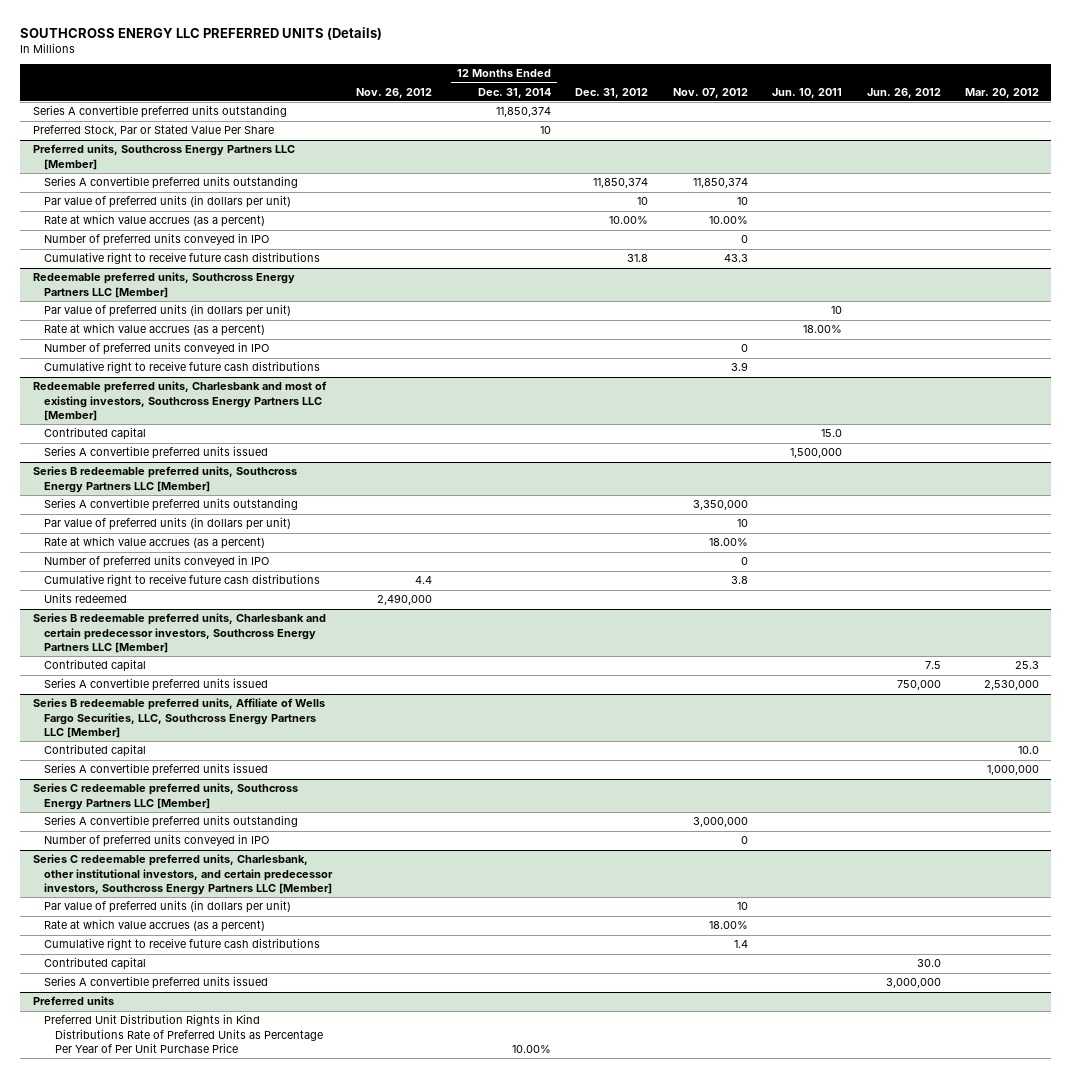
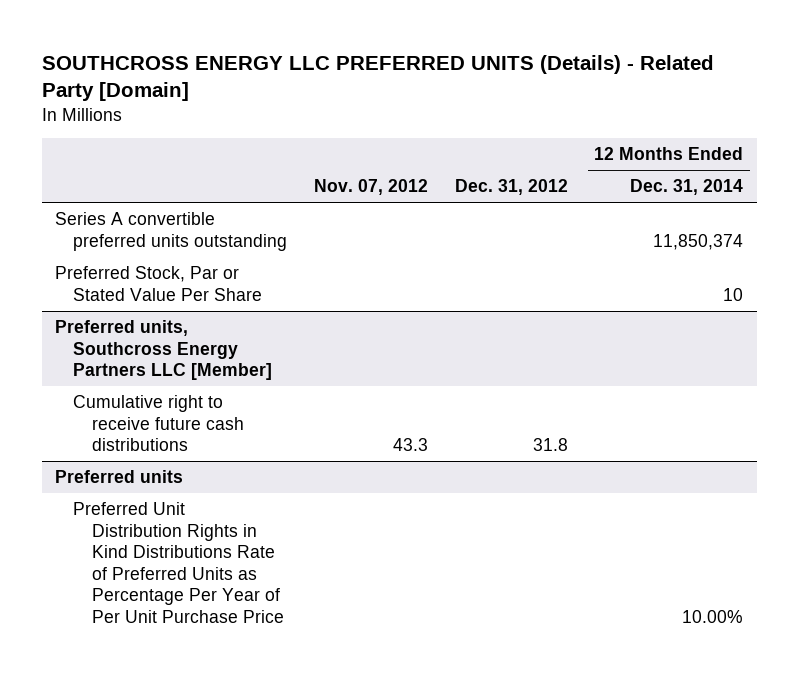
[20,26,383,40] SOUTHCROSS ENERGY LLC PREFERRED UNITS (Details) -> [42,54,715,101] SOUTHCROSS ENERGY LLC PREFERRED UNITS (Details) - Related Party [Domain]
[356,87,433,98] Nov. 26, 2012 -> none
[772,87,843,98] Jun. 10, 2011 -> none
[866,87,941,98] Jun. 26, 2012 -> none
[965,87,1040,98] Mar. 20, 2012 -> none
[43,176,298,190] Series A convertible preferred units outstanding -> none
[43,195,291,209] Par value of preferred units (in dollars per unit) -> none
[43,214,265,228] Rate at which value accrues (as a percent) -> none
[43,233,269,247] Number of preferred units conveyed in IPO -> none
[32,272,295,298] Redeemable preferred units, Southcross Energy Partners LLC [Member] -> none
[43,304,291,318] Par value of preferred units (in dollars per unit) -> none
[43,323,265,337] Rate at which value accrues (as a percent) -> none
[43,342,269,356] Number of preferred units conveyed in IPO -> none
[43,361,320,374] Cumulative right to receive future cash distributions -> none
[32,381,327,421] Redeemable preferred units, Charlesbank and most of existing investors, Southcross Energy Partners LLC [Member] -> none
[43,427,146,441] Contributed capital -> none
[43,446,268,460] Series A convertible preferred units issued -> none
[32,466,297,493] Series B redeemable preferred units, Southcross Energy Partners LLC [Member] -> none
[43,498,298,512] Series A convertible preferred units outstanding -> none
[43,517,291,531] Par value of preferred units (in dollars per unit) -> none
[43,536,265,550] Rate at which value accrues (as a percent) -> none
[43,555,269,569] Number of preferred units conveyed in IPO -> none
[43,574,320,587] Cumulative right to receive future cash distributions -> none
[43,593,127,604] Units redeemed -> none
[32,613,326,653] Series B redeemable preferred units, Charlesbank and certain predecessor investors, Southcross Energy Partners LLC [Member] -> none
[43,659,146,673] Contributed capital -> none
[43,678,268,692] Series A convertible preferred units issued -> none
[32,698,325,738] Series B redeemable preferred units, Affiliate of Wells Fargo Securities, LLC, Southcross Energy Partners LLC [Member] -> none
[43,744,146,758] Contributed capital -> none
[43,763,268,777] Series A convertible preferred units issued -> none
[32,783,298,810] Series C redeemable preferred units, Southcross Energy Partners LLC [Member] -> none
[43,815,298,829] Series A convertible preferred units outstanding -> none
[43,834,269,848] Number of preferred units conveyed in IPO -> none
[32,854,333,895] Series C redeemable preferred units, Charlesbank, other institutional investors, and certain predecessor investors, Southcross Energy Partners LLC [Member] -> none
[43,900,291,914] Par value of preferred units (in dollars per unit) -> none
[43,919,265,933] Rate at which value accrues (as a percent) -> none
[43,938,320,951] Cumulative right to receive future cash distributions -> none
[43,957,146,971] Contributed capital -> none
[43,976,268,990] Series A convertible preferred units issued -> none

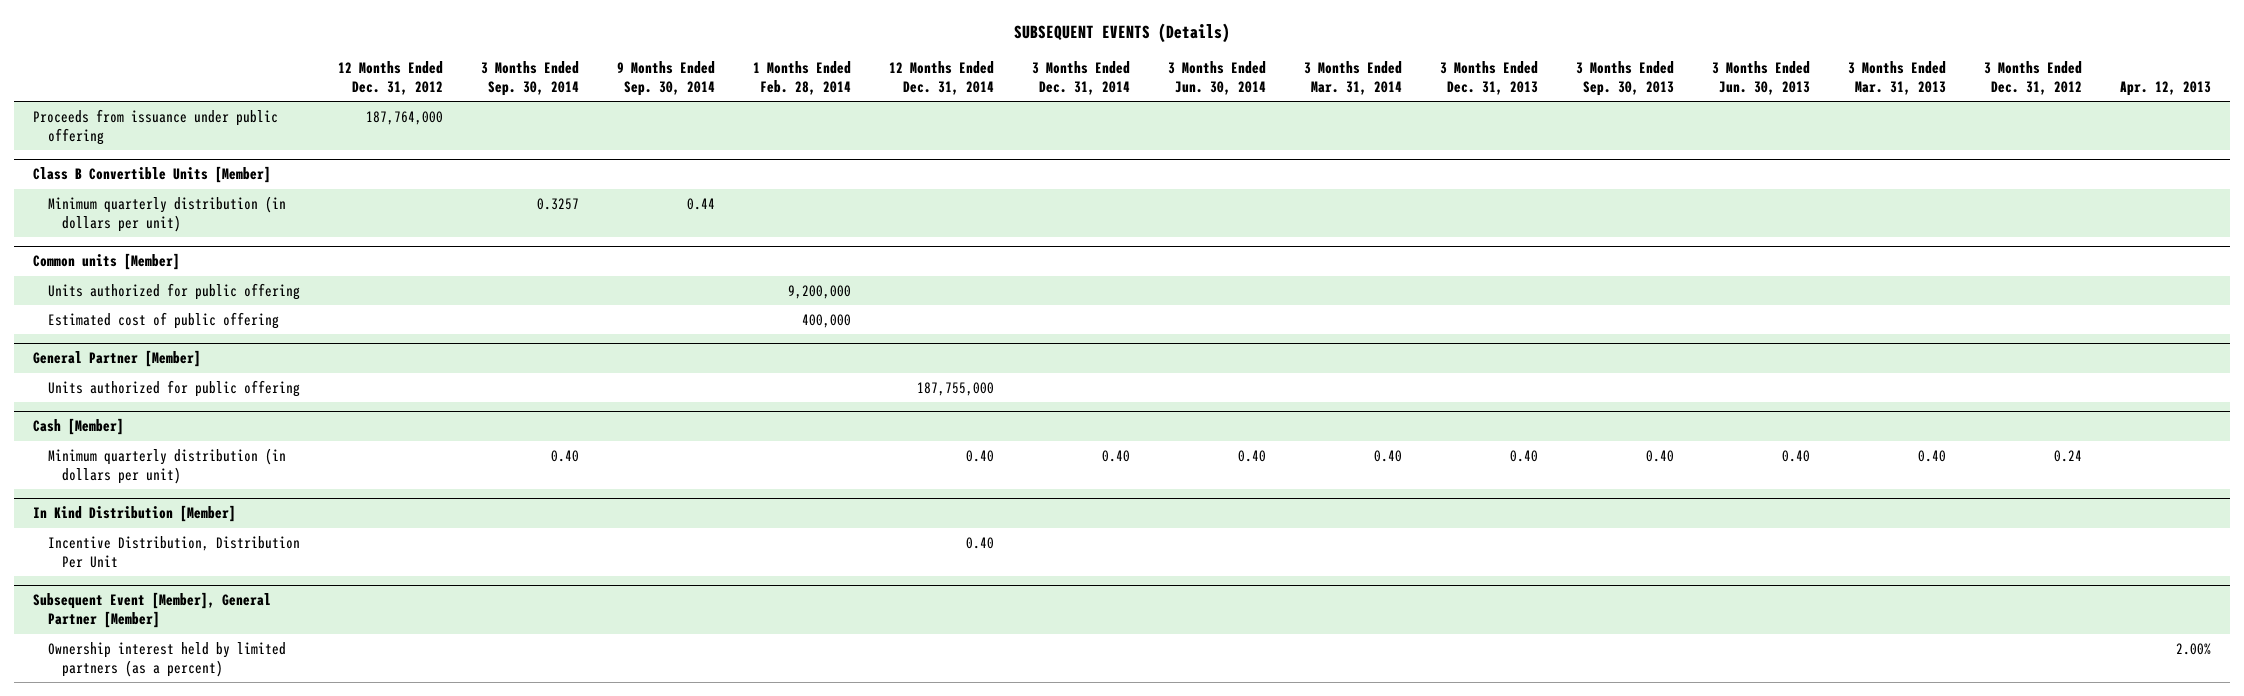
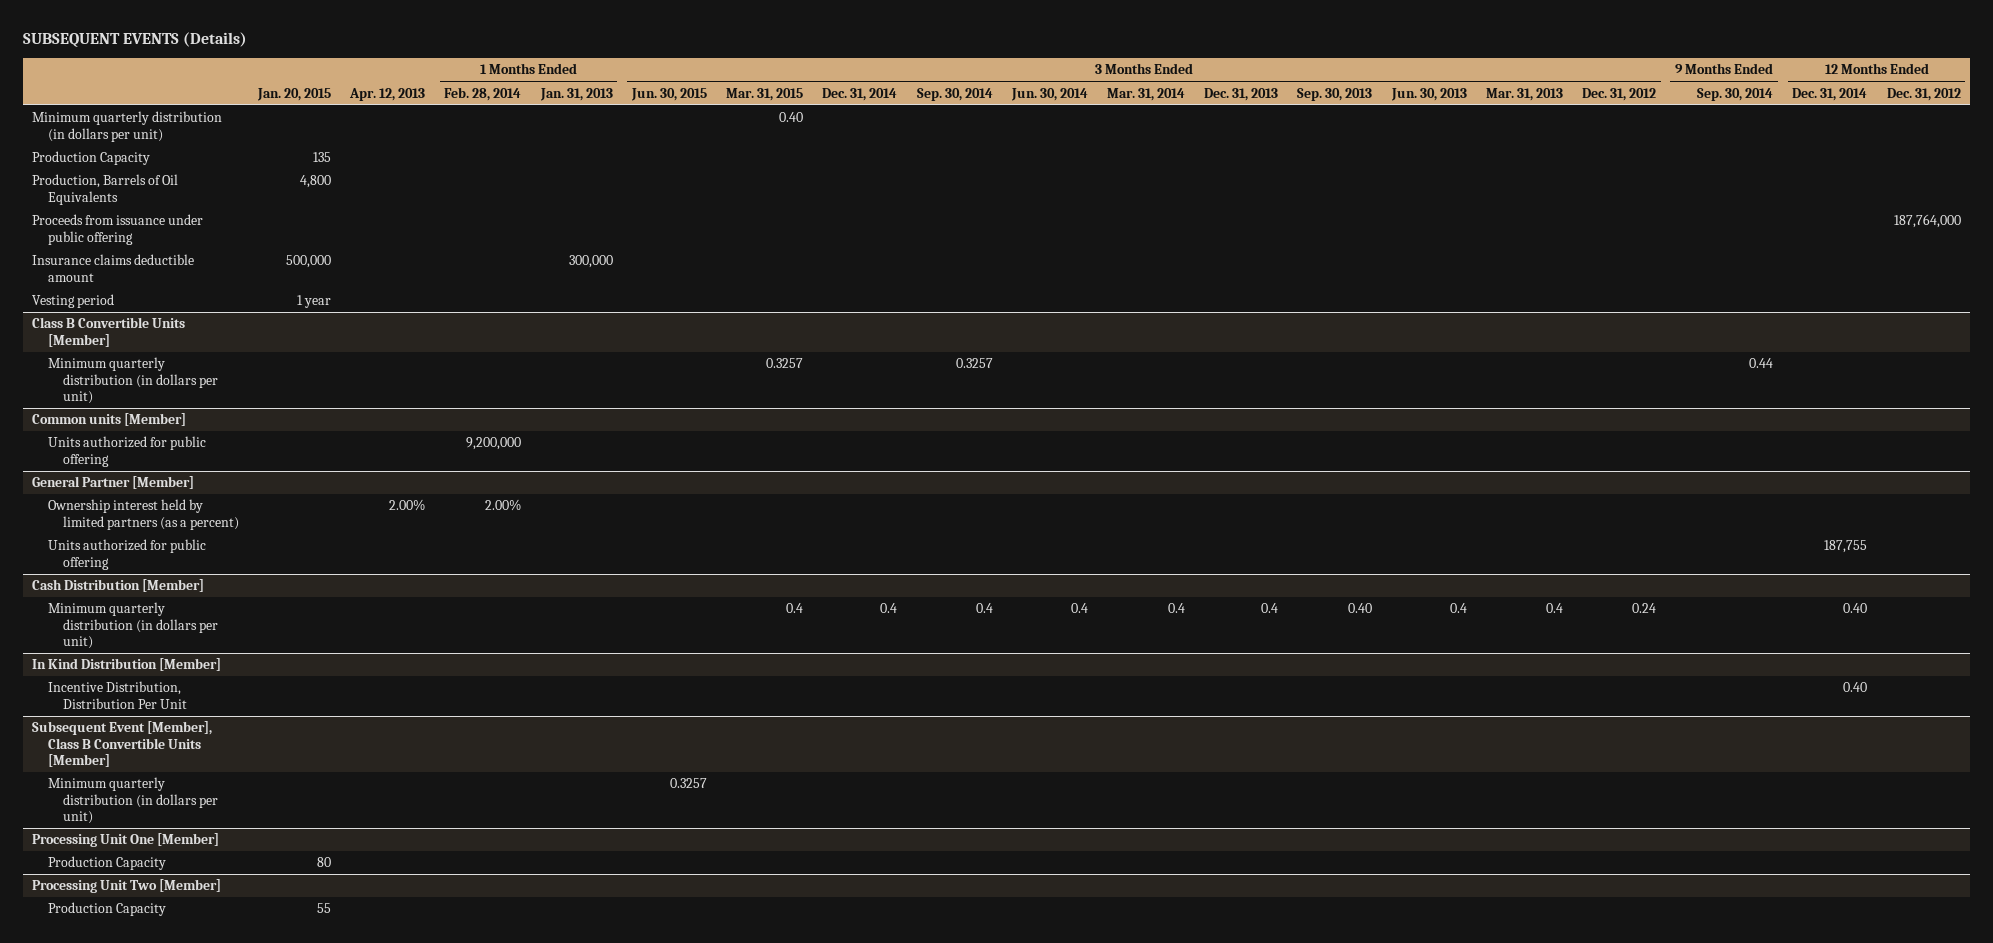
none -> [257,87,332,101] Jan. 20, 2015
none -> [539,87,613,101] Jan. 31, 2013
none -> [630,87,707,101] Jun. 30, 2015
none -> [726,87,804,101] Mar. 31, 2015
none -> [32,111,223,142] Minimum quarterly distribution (in dollars per unit)
none -> [32,151,151,166] Production Capacity
none -> [32,174,179,205] Production, Barrels of Oil Equivalents
none -> [32,254,195,282] Insurance claims deductible amount
none -> [32,294,115,309] Vesting period
[47,311,279,329] Estimated cost of public offering -> none
none -> [47,499,239,530] Ownership interest held by limited partners (as a percent)
[916,381,994,396] 187,755,000 -> [1824,540,1868,554] 187,755
[33,418,125,436] Cash [Member] -> [32,579,205,593] Cash Distribution [Member]
[550,449,579,462] 0.40 -> [975,603,993,614] 0.4
[1101,449,1130,462] 0.40 -> [880,603,898,614] 0.4
[1237,449,1266,462] 0.40 -> [1070,603,1088,614] 0.4
[1373,449,1402,462] 0.40 -> [1167,603,1185,614] 0.4
[1509,449,1538,462] 0.40 -> [1261,603,1279,614] 0.4
[1781,449,1810,462] 0.40 -> [1449,603,1467,614] 0.4
[1917,449,1946,462] 0.40 -> [1545,603,1563,614] 0.4
[33,592,272,629] Subsequent Event [Member], General Partner [Member] -> none
[47,641,286,677] Ownership interest held by limited partners (as a percent) -> none
none -> [32,721,213,767] Subsequent Event [Member], Class B Convertible Units [Member]
none -> [47,777,218,824] Minimum quarterly distribution (in dollars per unit)
none -> [32,833,220,848] Processing Unit One [Member]
none -> [47,856,166,871] Production Capacity
none -> [32,879,222,894] Processing Unit Two [Member]
none -> [47,902,166,917] Production Capacity

